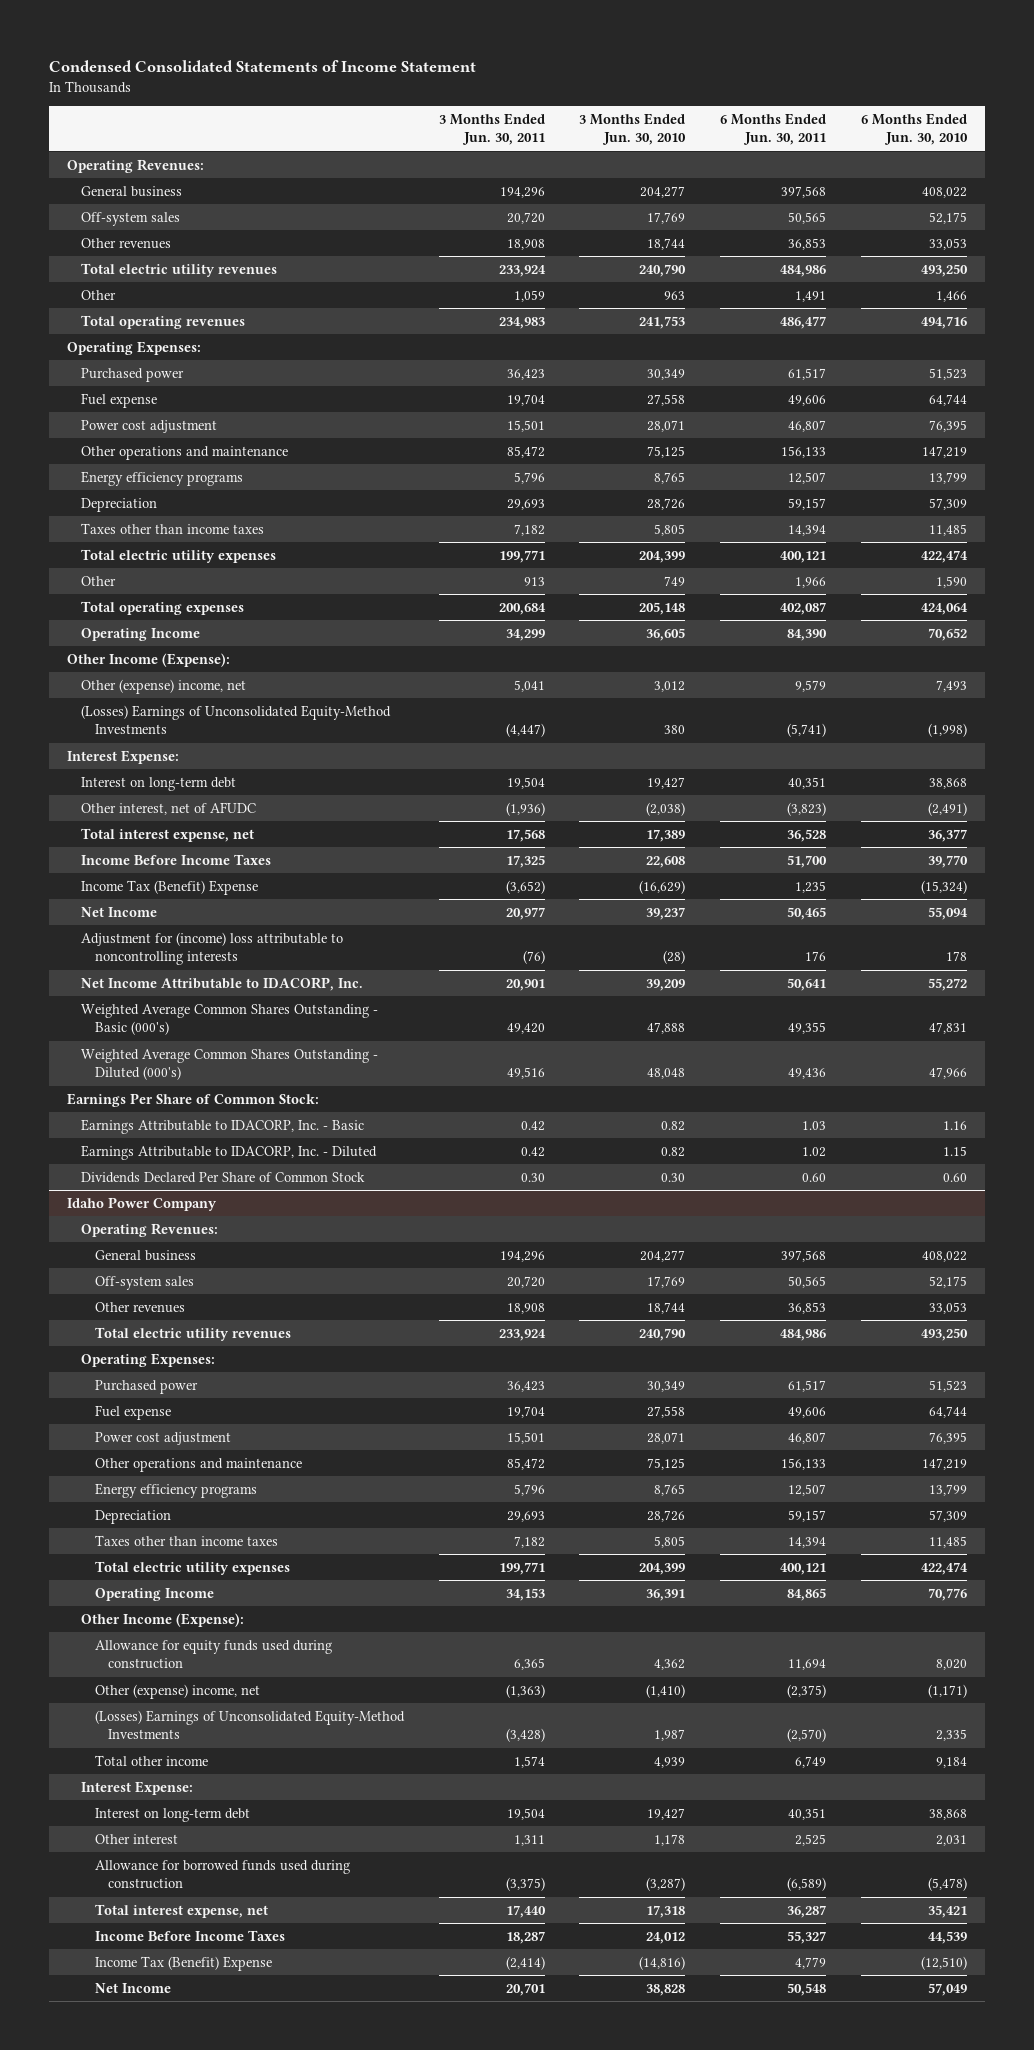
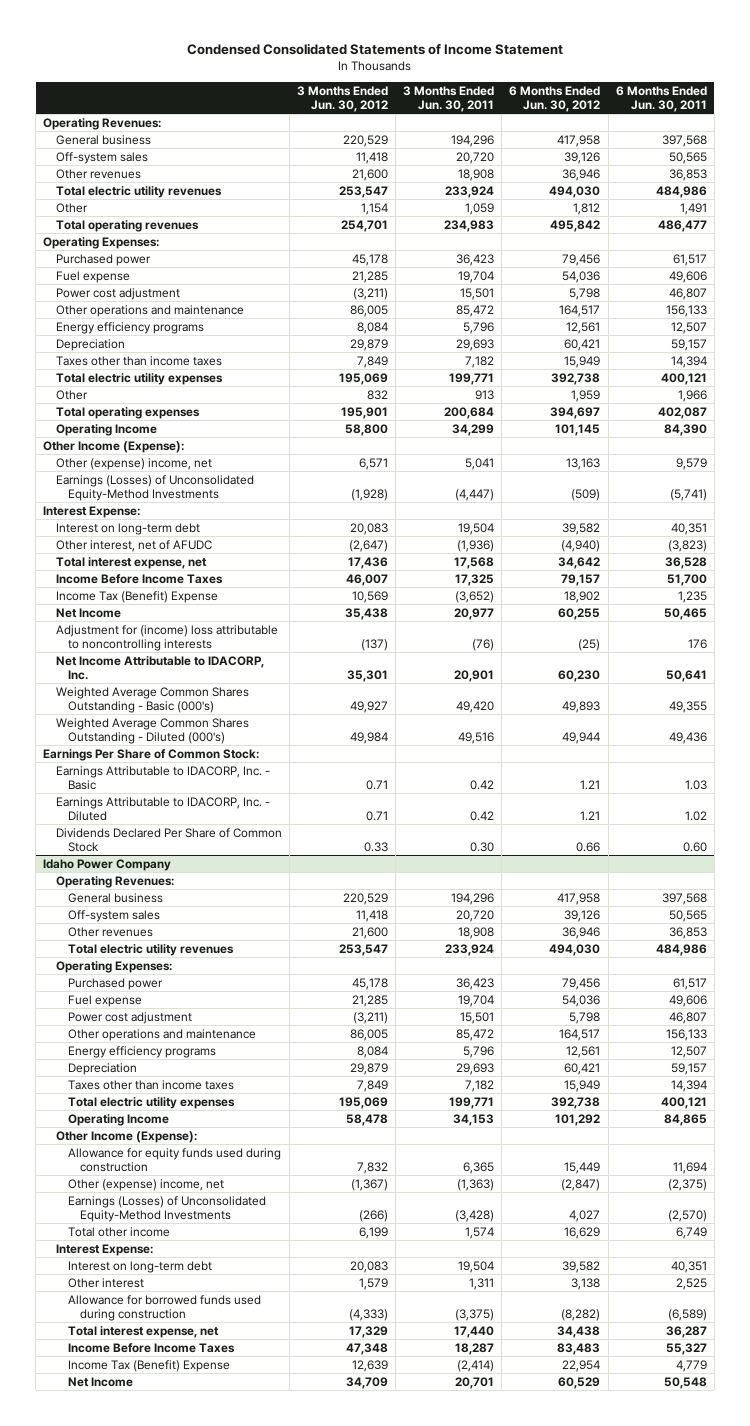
[579,112,687,146] 3 Months Ended Jun. 30, 2010 -> none
[861,112,969,146] 6 Months Ended Jun. 30, 2010 -> none
none -> [296,85,388,112] 3 Months Ended Jun. 30, 2012
none -> [509,85,601,112] 6 Months Ended Jun. 30, 2012
[80,704,391,735] (Losses) Earnings of Unconsolidated Equity-Method Investments -> [55,474,254,501] Earnings (Losses) of Unconsolidated Equity-Method Investments
[94,1709,405,1740] (Losses) Earnings of Unconsolidated Equity-Method Investments -> [67,1195,266,1222] Earnings (Losses) of Unconsolidated Equity-Method Investments

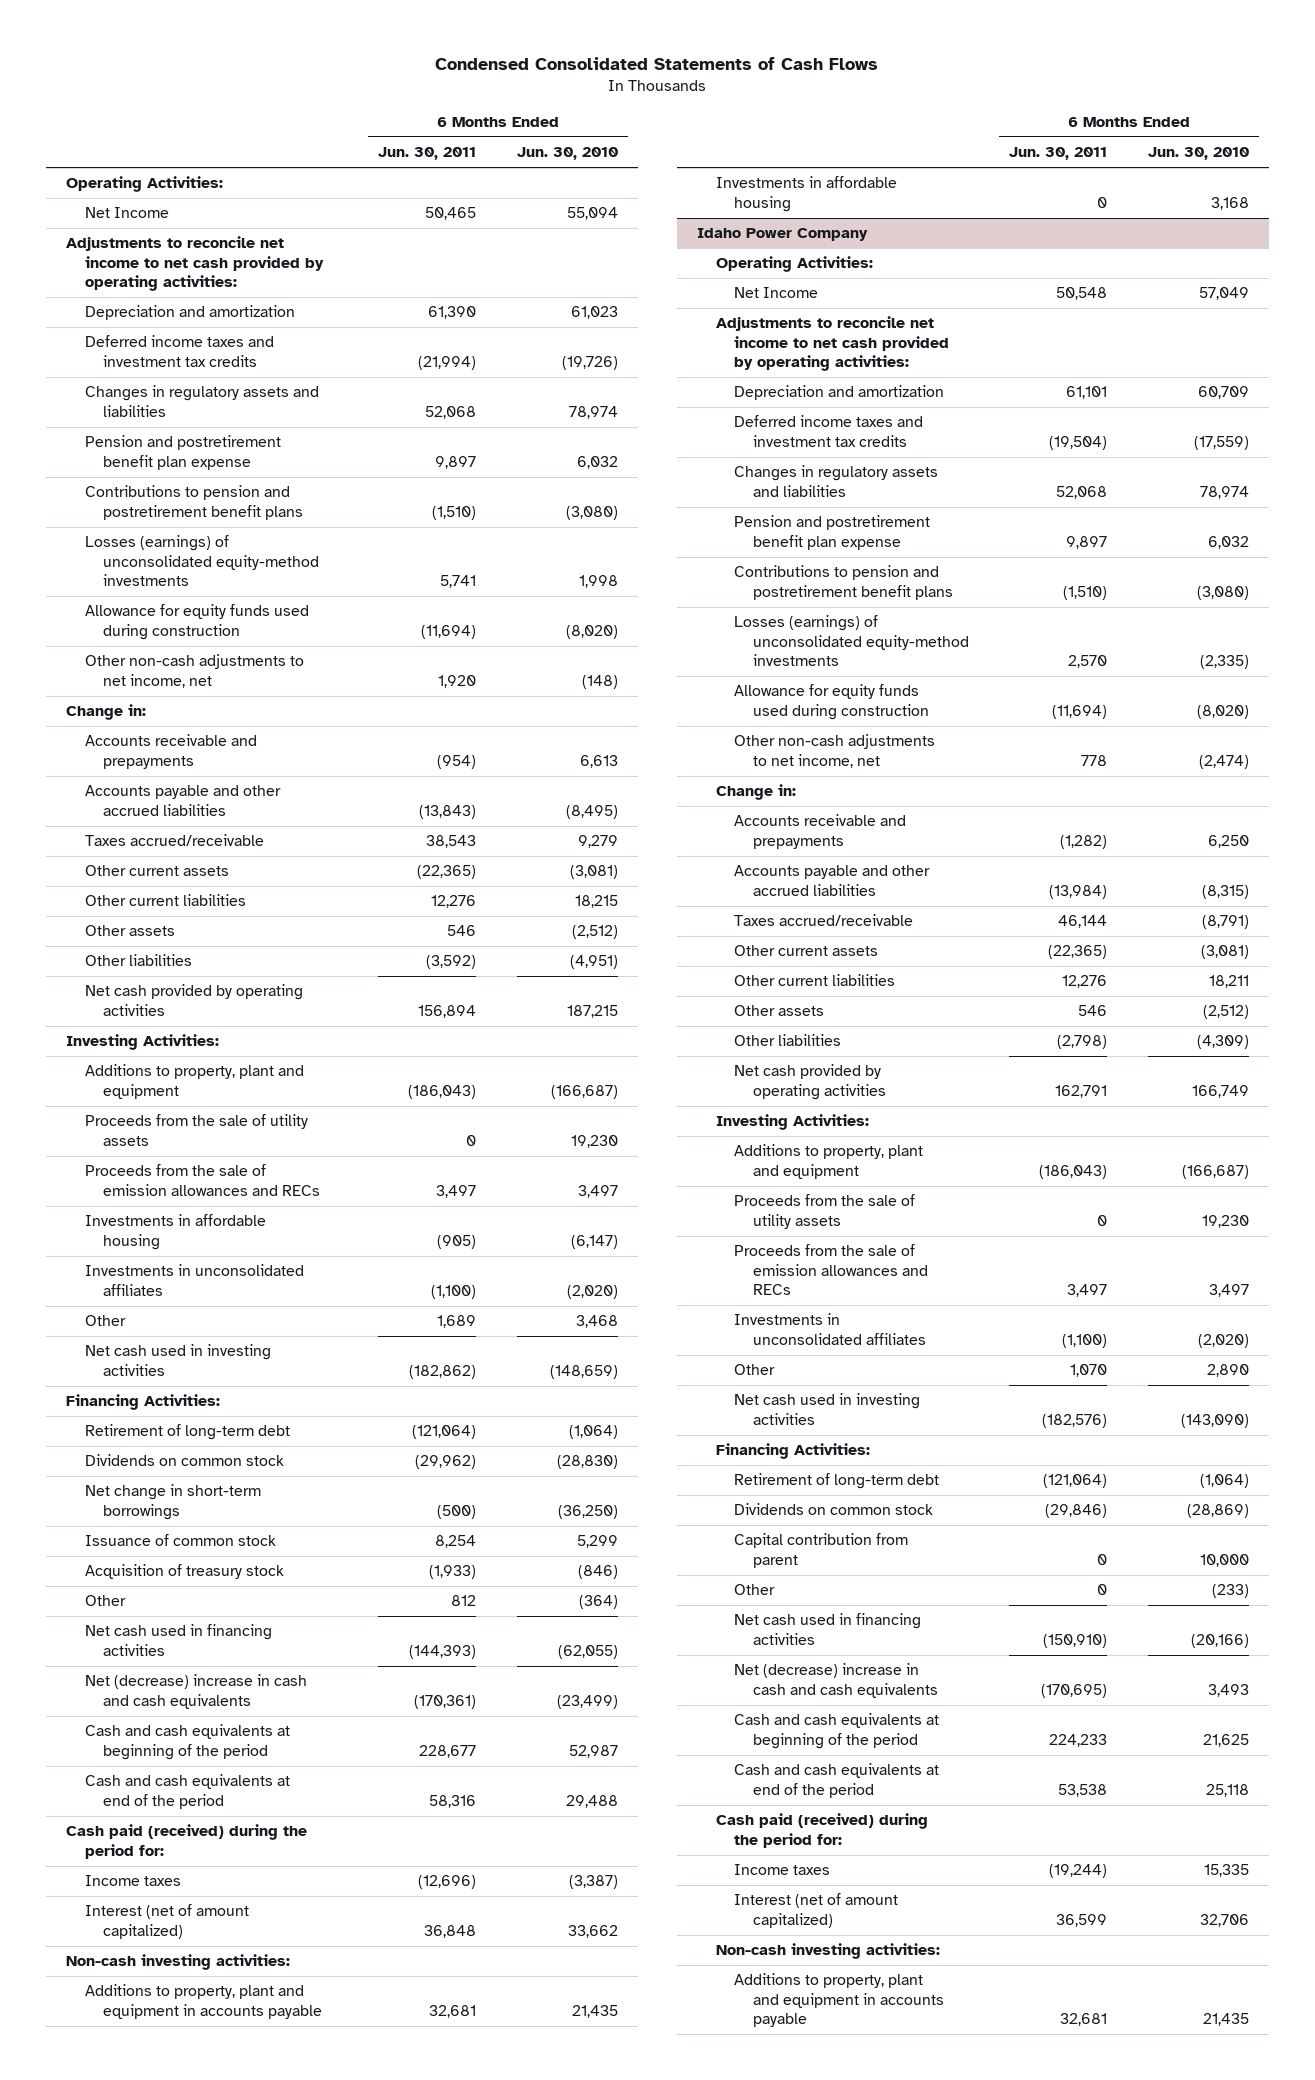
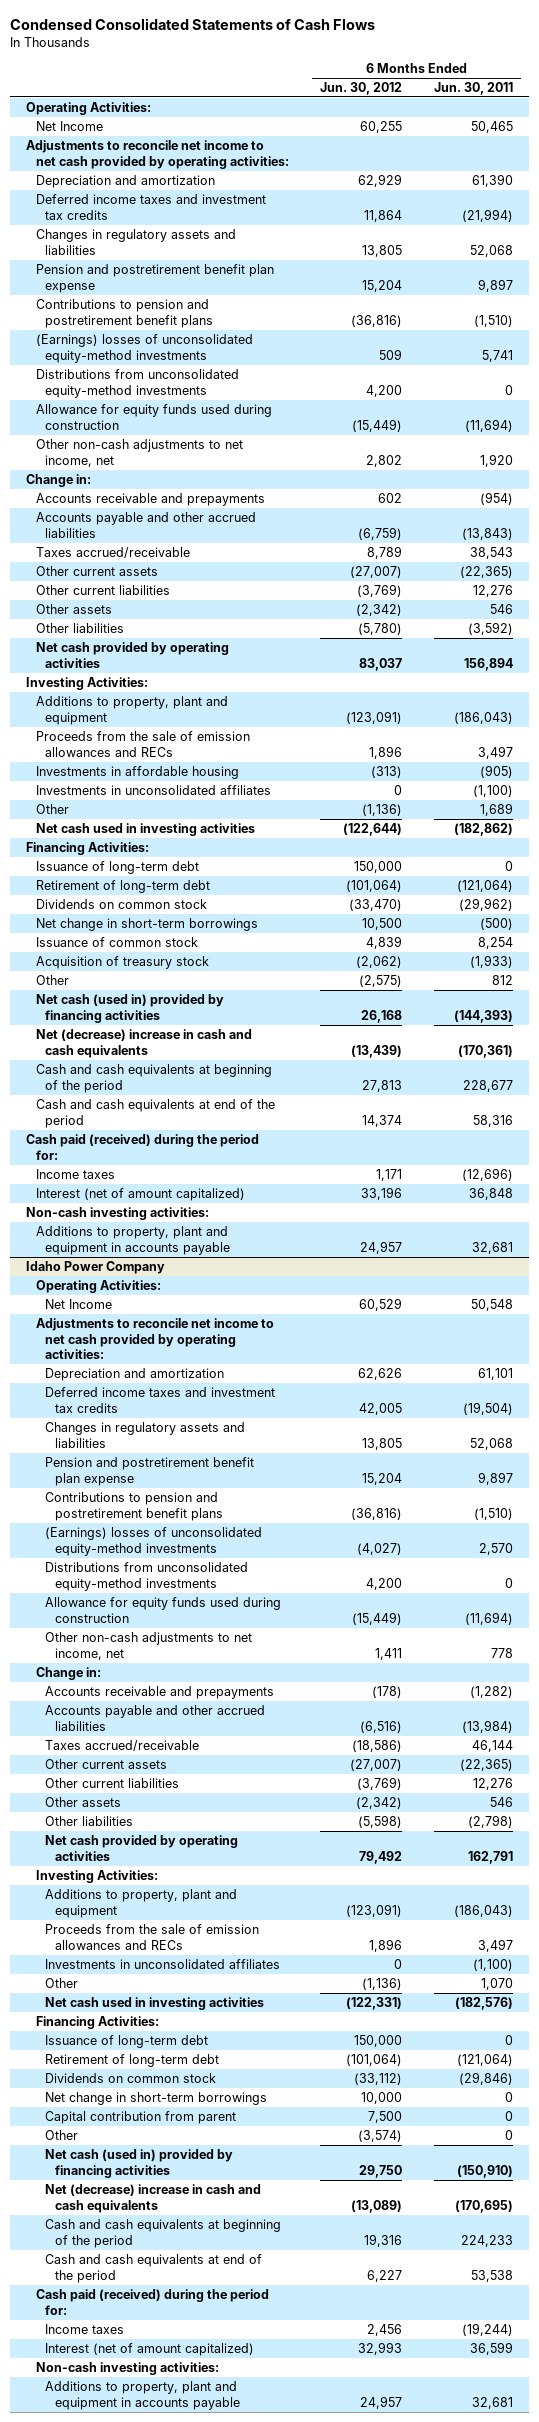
[516,147,618,161] Jun. 30, 2010 -> none
none -> [320,82,403,96] Jun. 30, 2012
[84,535,320,587] Losses (earnings) of unconsolidated equity-method investments -> [35,333,253,363] (Earnings) losses of unconsolidated equity-method investments
none -> [35,368,239,398] Distributions from unconsolidated equity-method investments
[84,1114,308,1146] Proceeds from the sale of utility assets -> none
none -> [35,860,199,874] Issuance of long-term debt
[84,1624,272,1656] Net cash used in financing activities -> [35,993,224,1023] Net cash (used in) provided by financing activities
[715,176,897,212] Investments in affordable housing -> none
[734,615,969,667] Losses (earnings) of unconsolidated equity-method investments -> [45,1526,263,1556] (Earnings) losses of unconsolidated equity-method investments
none -> [45,1561,249,1591] Distributions from unconsolidated equity-method investments
[734,1194,916,1229] Proceeds from the sale of utility assets -> none
none -> [45,2034,209,2048] Issuance of long-term debt
none -> [45,2091,268,2105] Net change in short-term borrowings
[734,1613,922,1645] Net cash used in financing activities -> [45,2148,234,2178] Net cash (used in) provided by financing activities

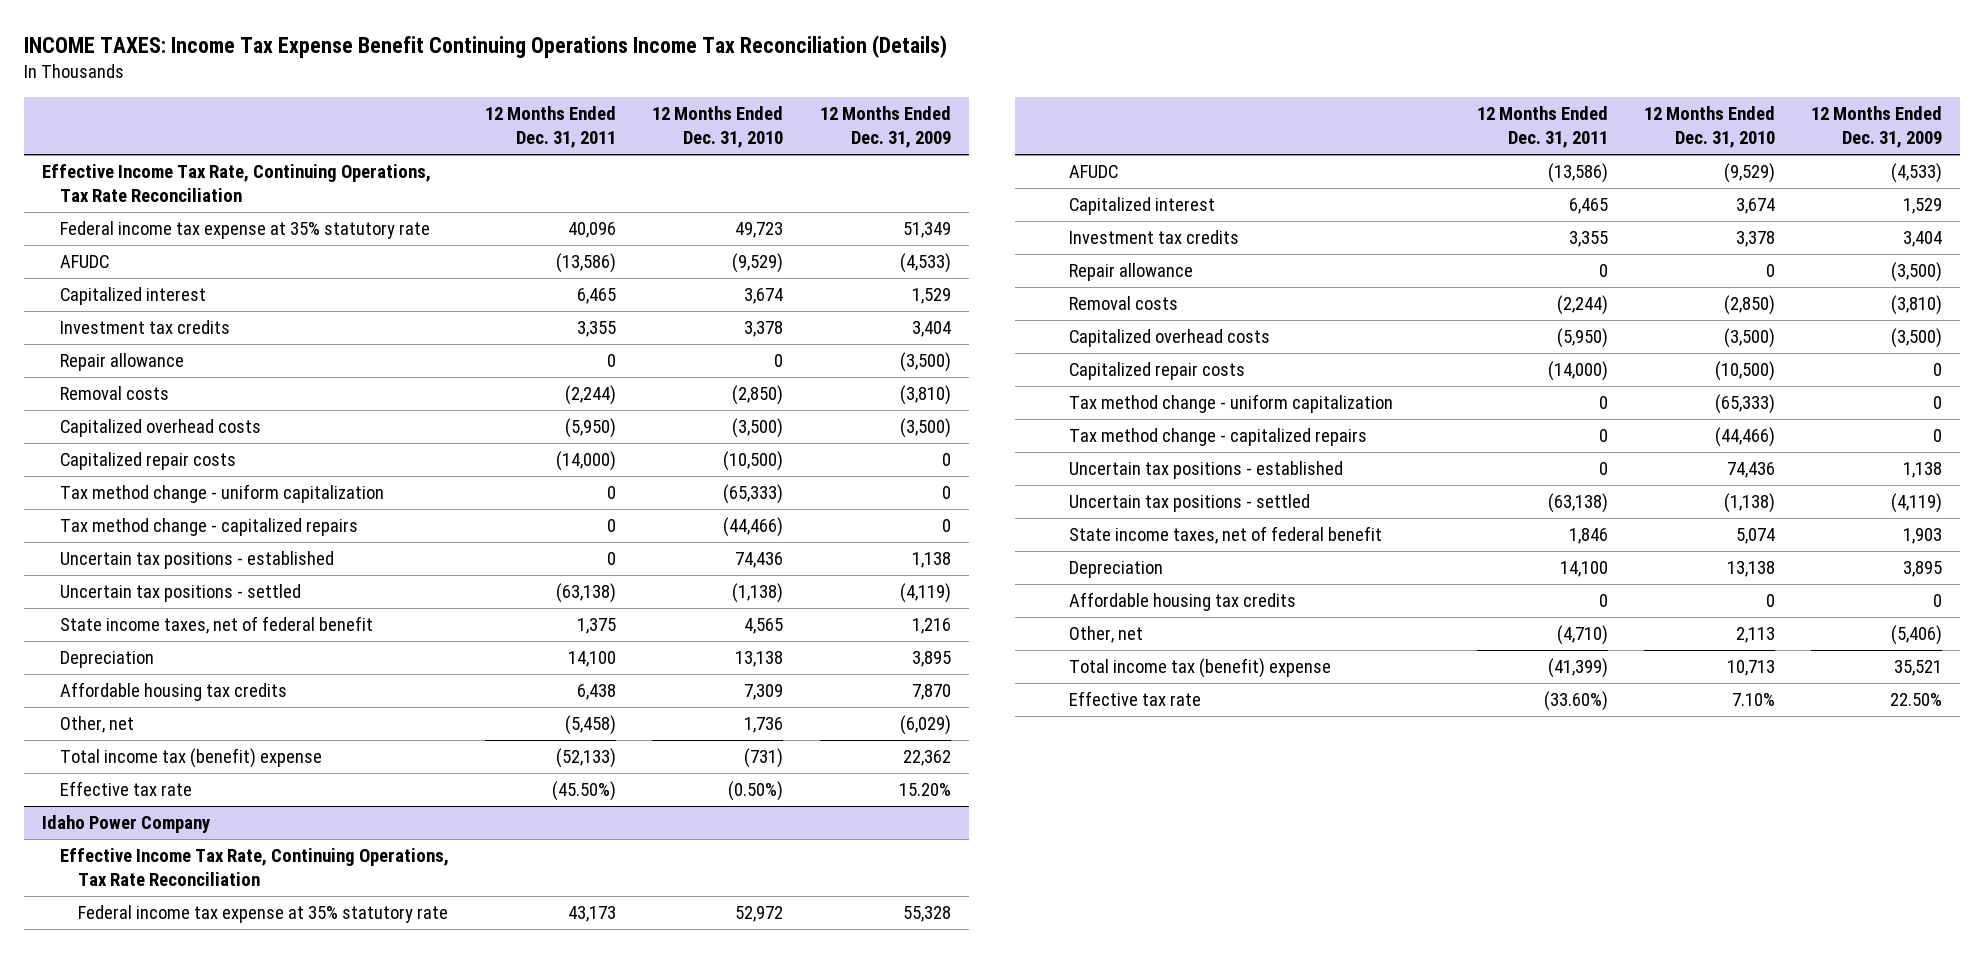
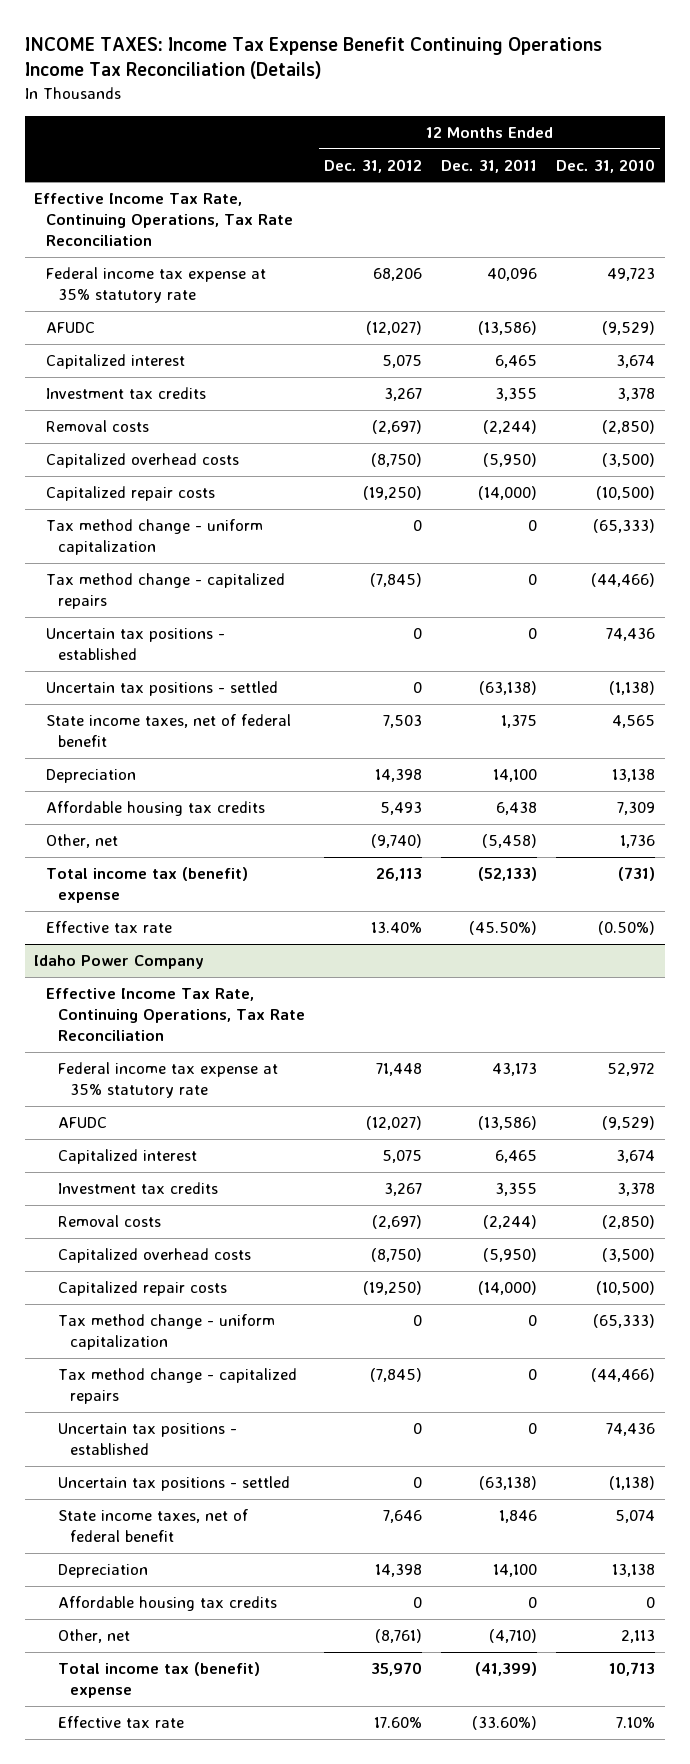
[819,105,951,148] 12 Months Ended Dec. 31, 2009 -> none
none -> [324,158,423,173] Dec. 31, 2012
[60,353,185,372] Repair allowance -> none
[1069,263,1194,282] Repair allowance -> none

